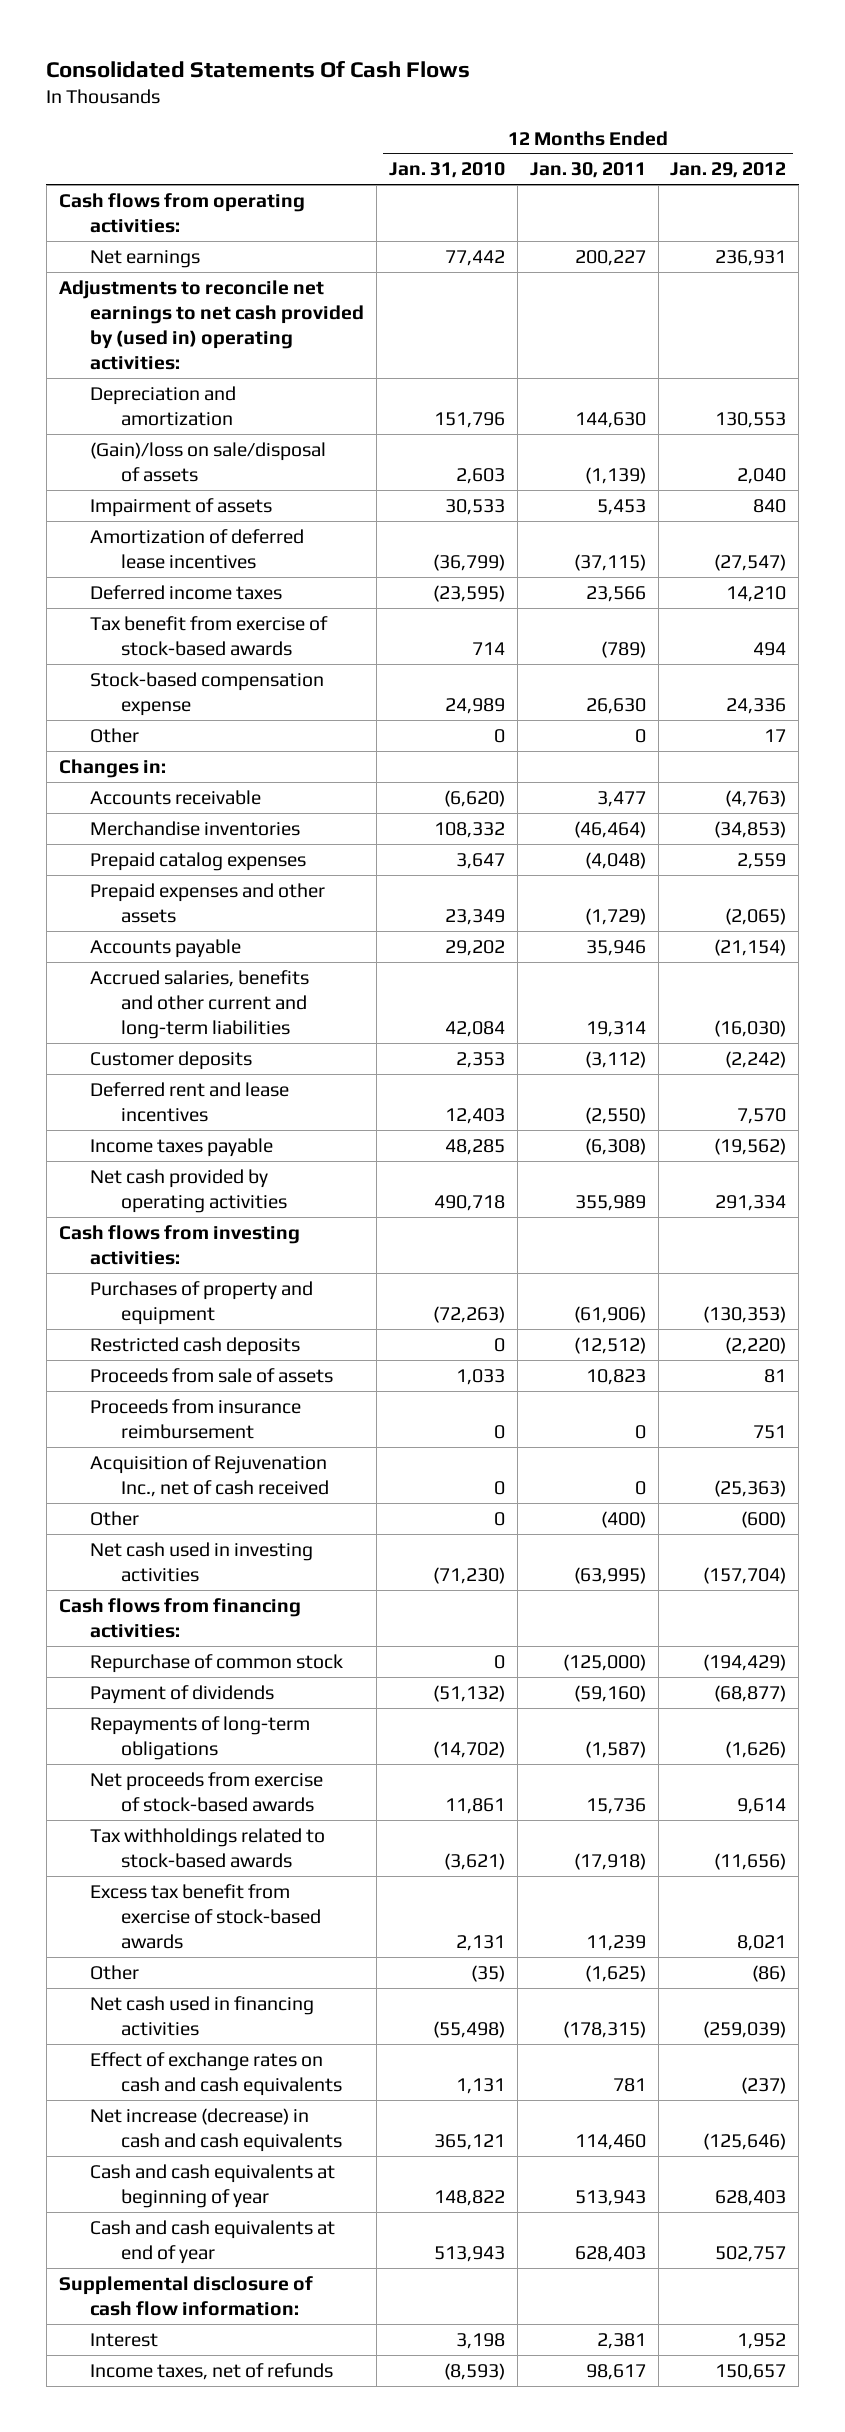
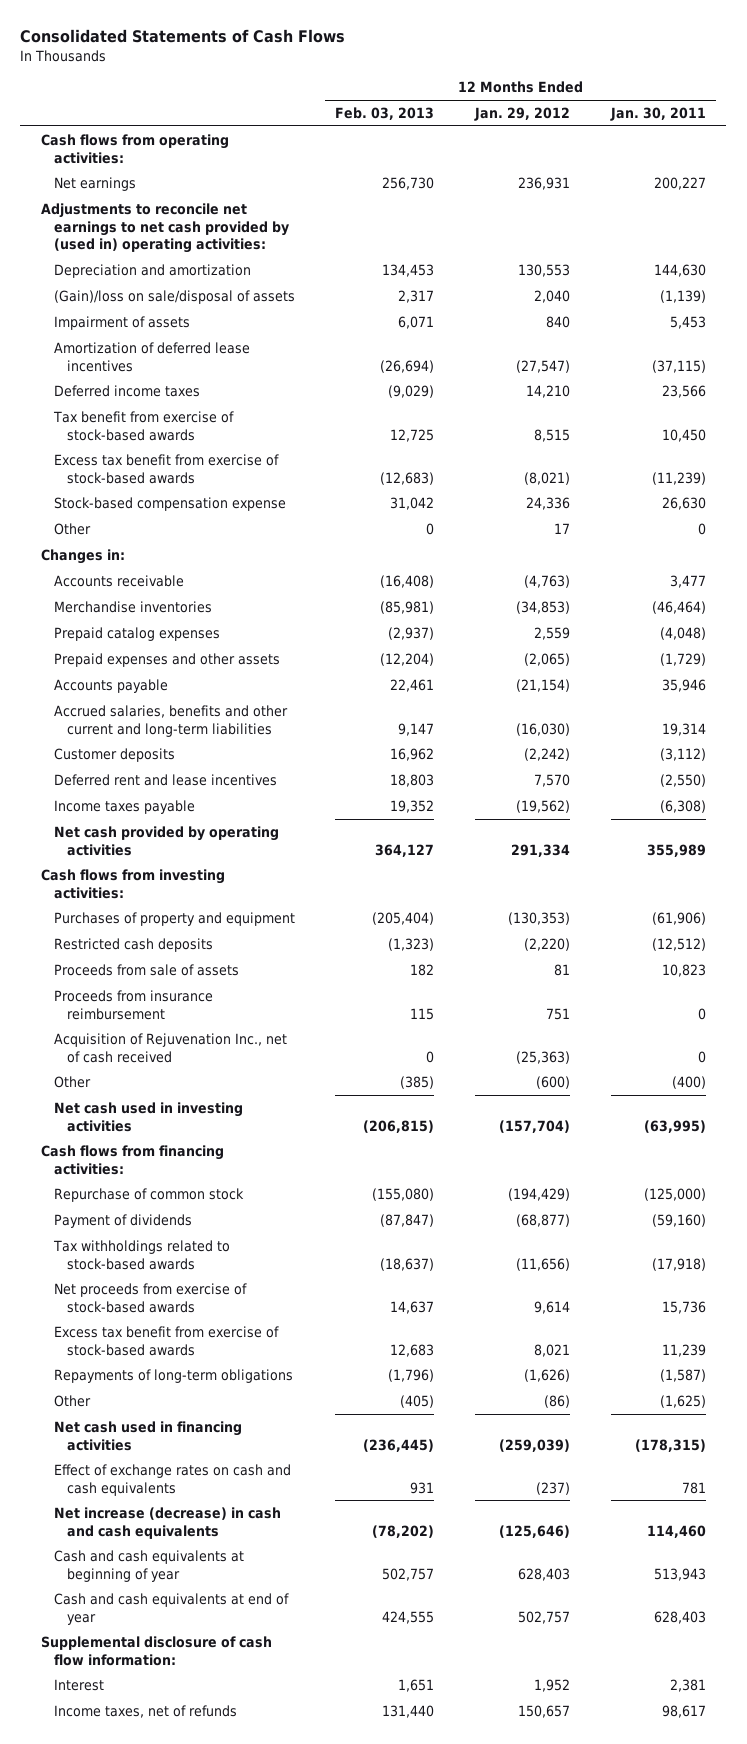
[46,60,471,78] Consolidated Statements Of Cash Flows -> [20,28,346,43] Consolidated Statements of Cash Flows
[388,162,505,179] Jan. 31, 2010 -> none
none -> [335,107,435,121] Feb. 03, 2013
[600,640,646,658] (789) -> [661,428,706,442] 10,450
[753,641,787,656] 494 -> [534,428,571,442] 8,515
none -> [53,453,279,484] Excess tax benefit from exercise of stock-based awards
[89,1771,323,1812] Net proceeds from exercise of stock-based awards -> [53,1282,247,1313] Net proceeds from exercise of stock-based awards
[89,1715,310,1760] Repayments of long-term obligations -> [53,1368,293,1383] Repayments of long-term obligations

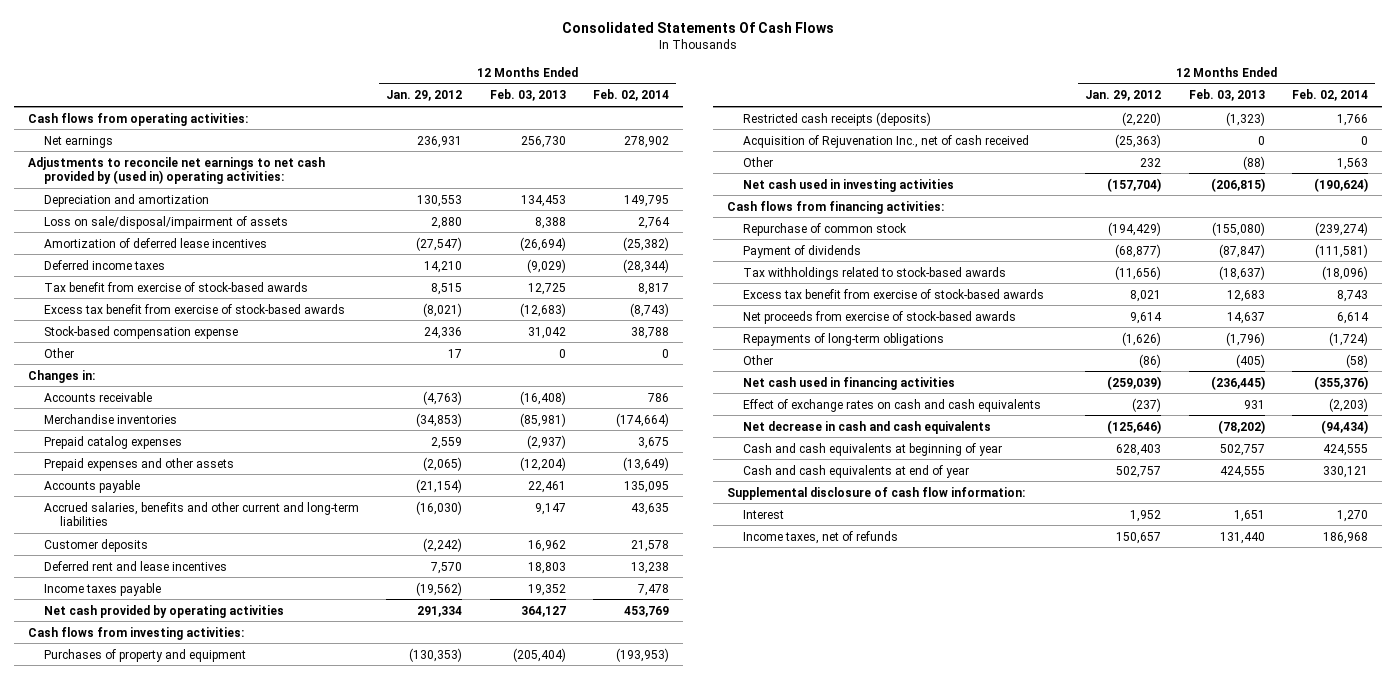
[20,28,346,43] Consolidated Statements of Cash Flows -> [561,21,834,33] Consolidated Statements Of Cash Flows
[609,107,706,122] Jan. 30, 2011 -> none
none -> [593,89,670,102] Feb. 02, 2014
[53,315,190,330] Impairment of assets -> none
[53,289,295,304] (Gain)/loss on sale/disposal of assets -> [43,215,288,229] Loss on sale/disposal/impairment of assets
[398,289,435,303] 2,317 -> [534,216,566,229] 8,388
[534,289,571,303] 2,040 -> [431,216,463,229] 2,880
[53,963,239,976] Proceeds from sale of assets -> none
[53,989,213,1020] Proceeds from insurance reimbursement -> none
[53,937,213,952] Restricted cash deposits -> [742,111,931,126] Restricted cash receipts (deposits)
[400,1075,435,1089] (385) -> [1242,155,1265,170] (88)
[536,1075,571,1089] (600) -> [1140,157,1162,167] 232
[53,1282,247,1313] Net proceeds from exercise of stock-based awards -> [742,310,1016,324] Net proceeds from exercise of stock-based awards
[53,1506,281,1539] Net increase (decrease) in cash and cash equivalents -> [742,420,991,434] Net decrease in cash and cash equivalents

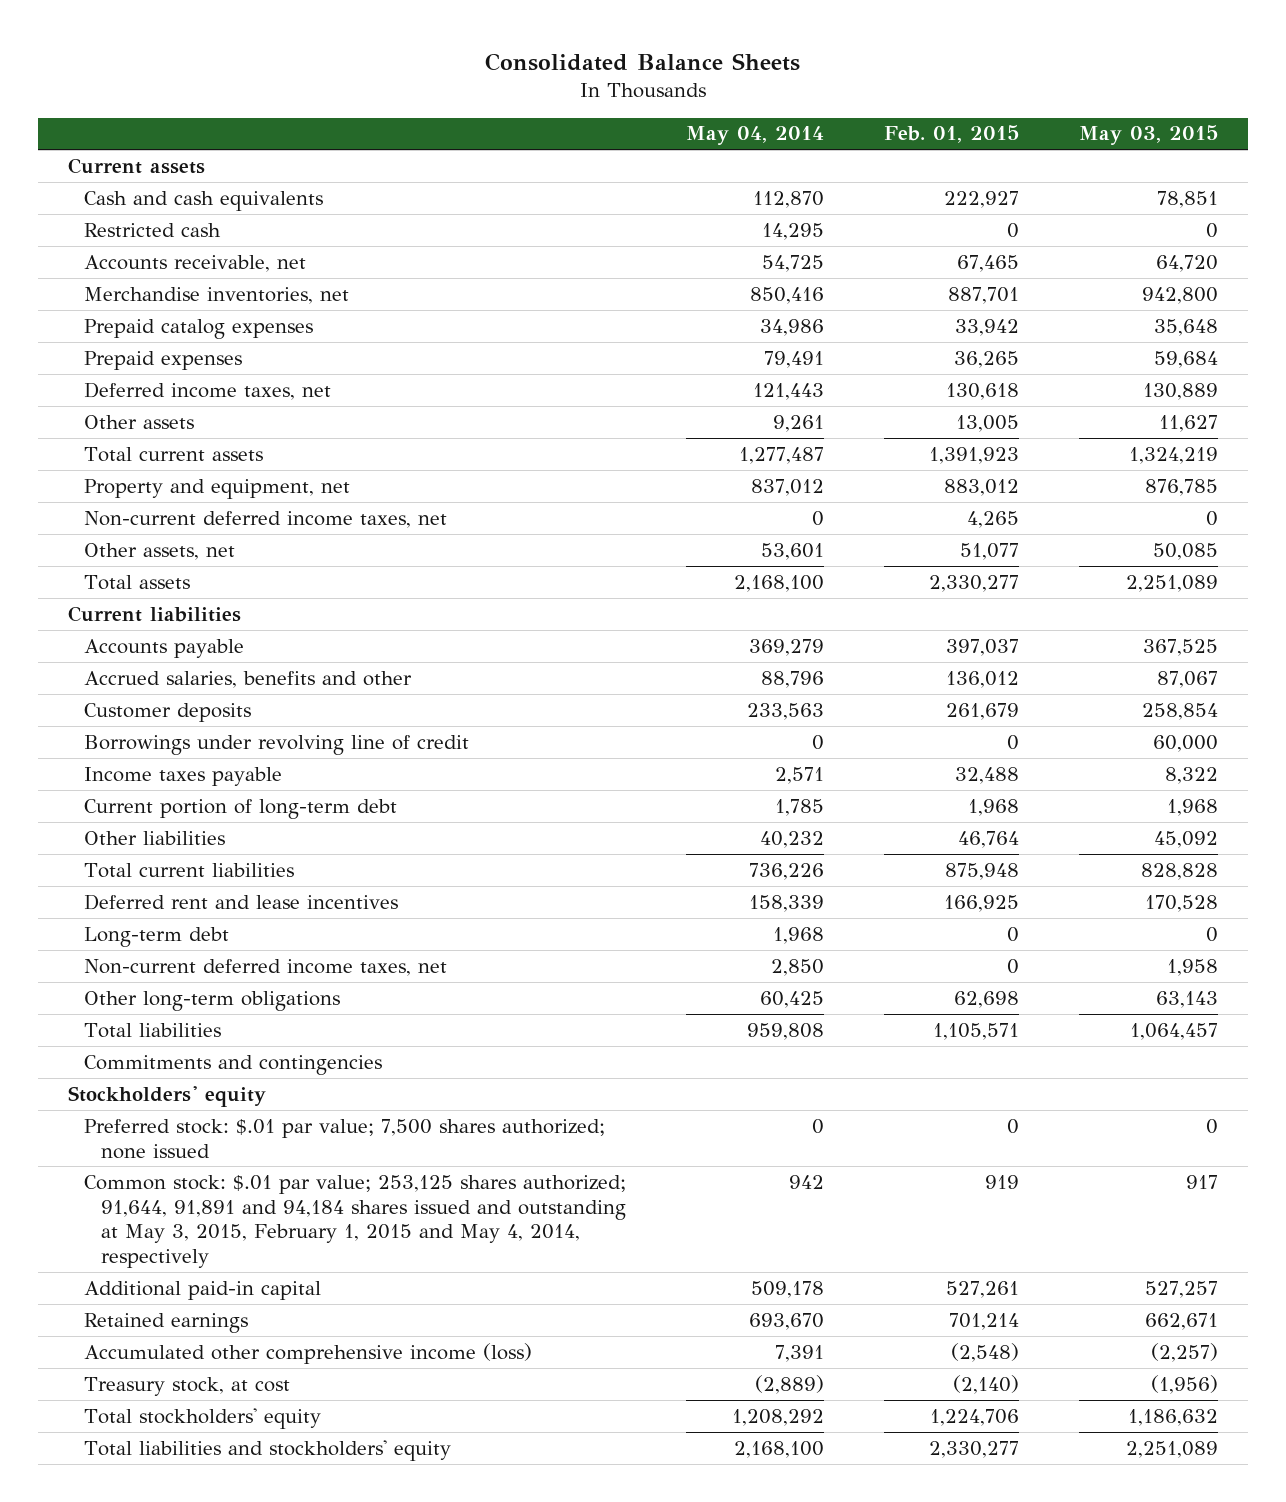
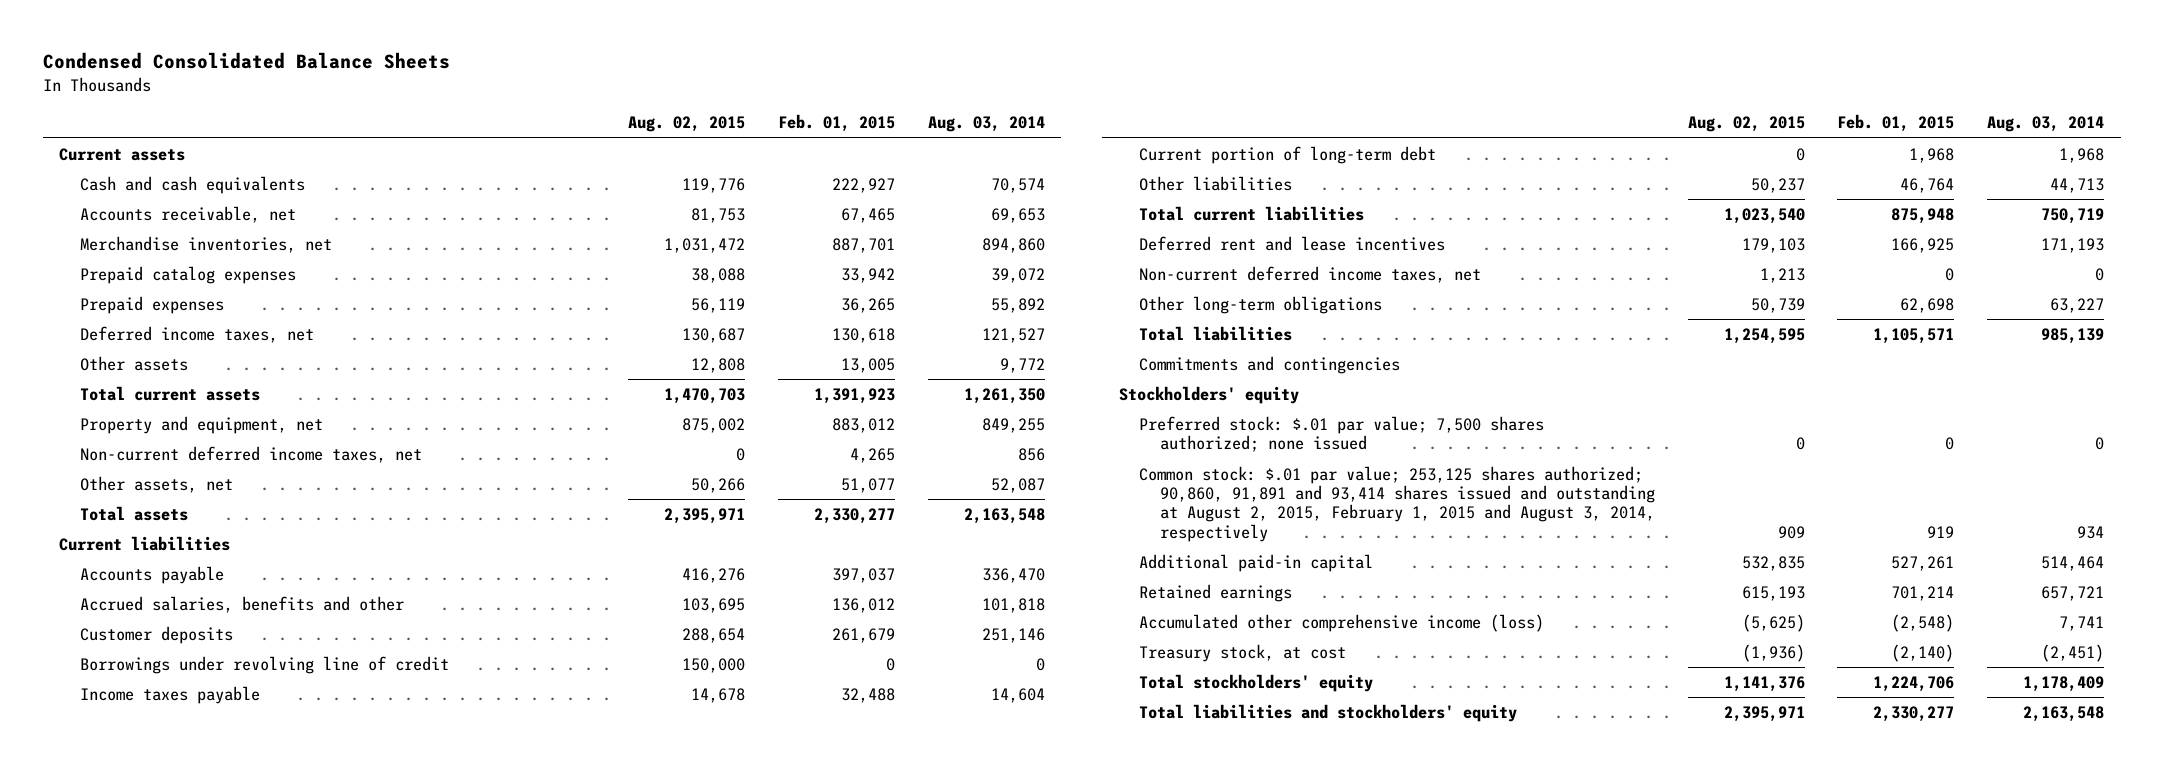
[484,52,800,71] Consolidated Balance Sheets -> [42,52,450,70] Condensed Consolidated Balance Sheets
[686,126,825,146] May 04, 2014 -> none
[1078,125,1218,146] May 03, 2015 -> none
none -> [627,116,745,133] Aug. 02, 2015
none -> [927,116,1045,133] Aug. 03, 2014
[84,222,222,237] Restricted cash -> none
[84,926,230,947] Long-term debt -> none
[84,1174,627,1268] Common stock: $.01 par value; 253,125 shares authorized; 91,644, 91,891 and 94,184 shares issued and outstanding at May 3, 2015, February 1, 2015 and May 4, 2014, respectively -> [1139,466,1655,542] Common stock: $.01 par value; 253,125 shares authorized; 90,860, 91,891 and 93,414 shares issued and outstanding at August 2, 2015, February 1, 2015 and August 3, 2014, respectively

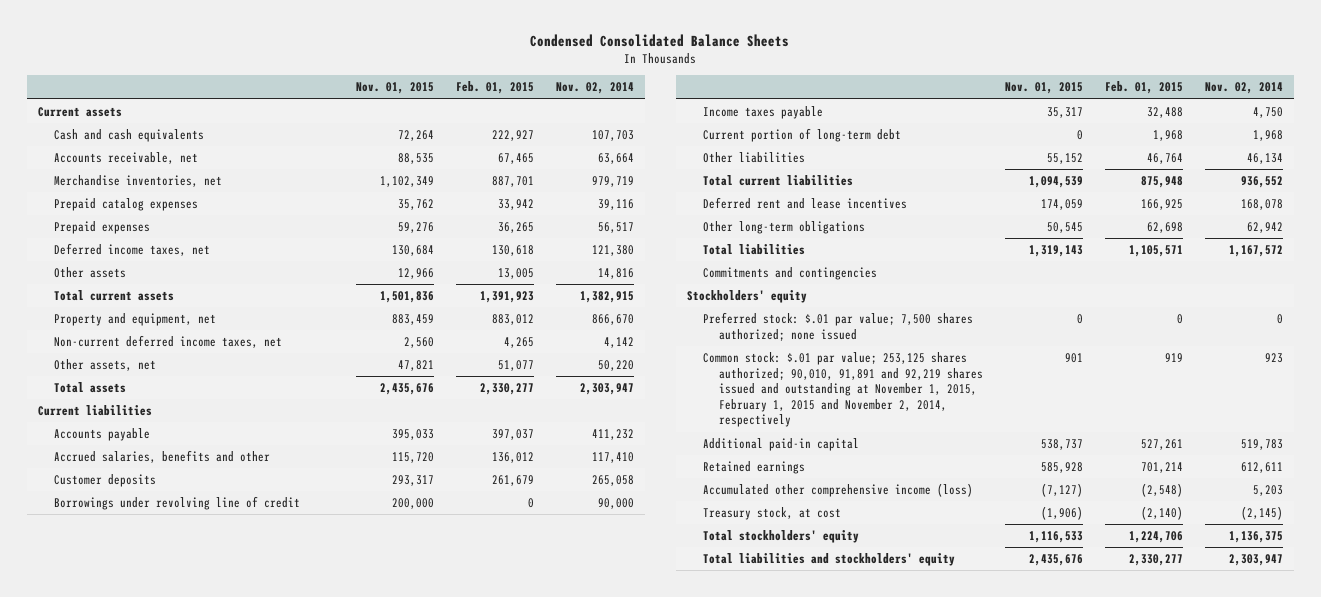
[627,116,745,133] Aug. 02, 2015 -> none
[927,116,1045,133] Aug. 03, 2014 -> none
none -> [355,82,434,95] Nov. 01, 2015
none -> [555,82,634,95] Nov. 02, 2014
[1139,266,1482,284] Non-current deferred income taxes, net -> none
[1139,466,1655,542] Common stock: $.01 par value; 253,125 shares authorized; 90,860, 91,891 and 93,414 shares issued and outstanding at August 2, 2015, February 1, 2015 and August 3, 2014, respectively -> [702,352,983,428] Common stock: $.01 par value; 253,125 shares authorized; 90,010, 91,891 and 92,219 shares issued and outstanding at November 1, 2015, February 1, 2015 and November 2, 2014, respectively

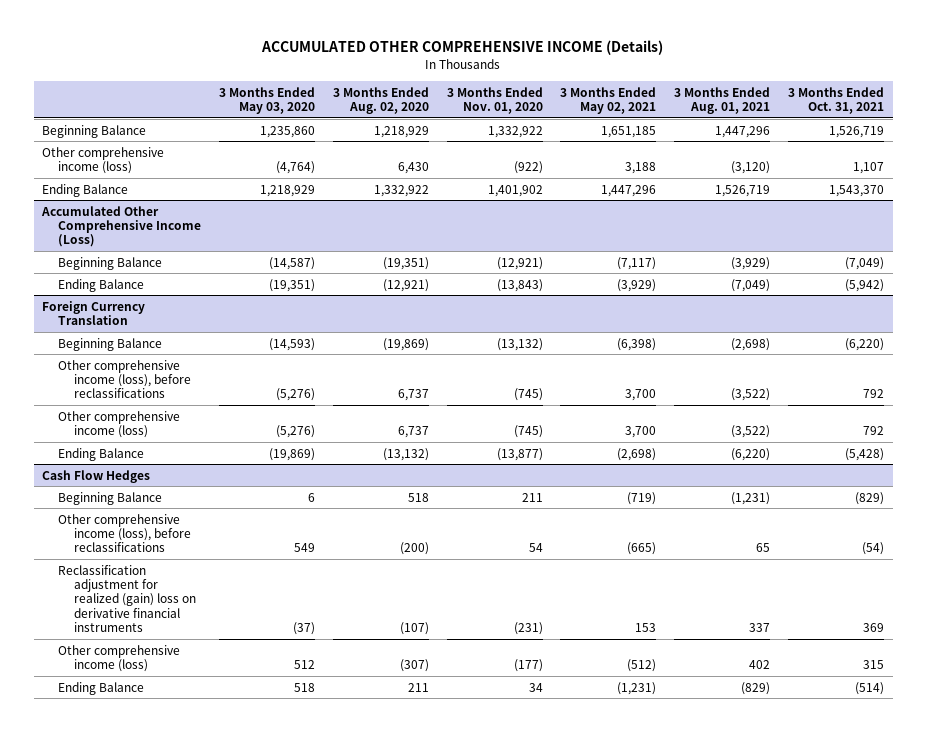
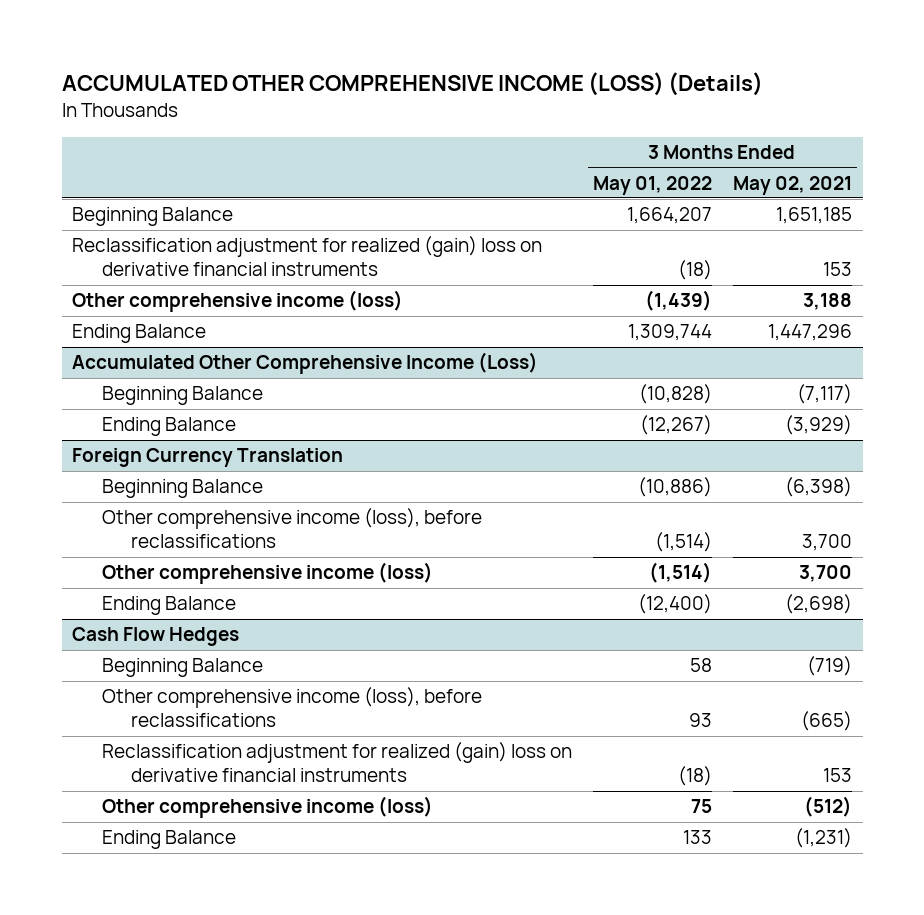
[261,40,664,56] ACCUMULATED OTHER COMPREHENSIVE INCOME (Details) -> [61,72,763,97] ACCUMULATED OTHER COMPREHENSIVE INCOME (LOSS) (Details)
[219,86,316,114] 3 Months Ended May 03, 2020 -> none
[332,86,429,114] 3 Months Ended Aug. 02, 2020 -> none
[446,86,543,114] 3 Months Ended Nov. 01, 2020 -> none
[674,86,771,114] 3 Months Ended Aug. 01, 2021 -> none
[787,86,884,114] 3 Months Ended Oct. 31, 2021 -> none
none -> [592,175,712,195] May 01, 2022
none -> [72,236,543,277] Reclassification adjustment for realized (gain) loss on derivative financial instruments

